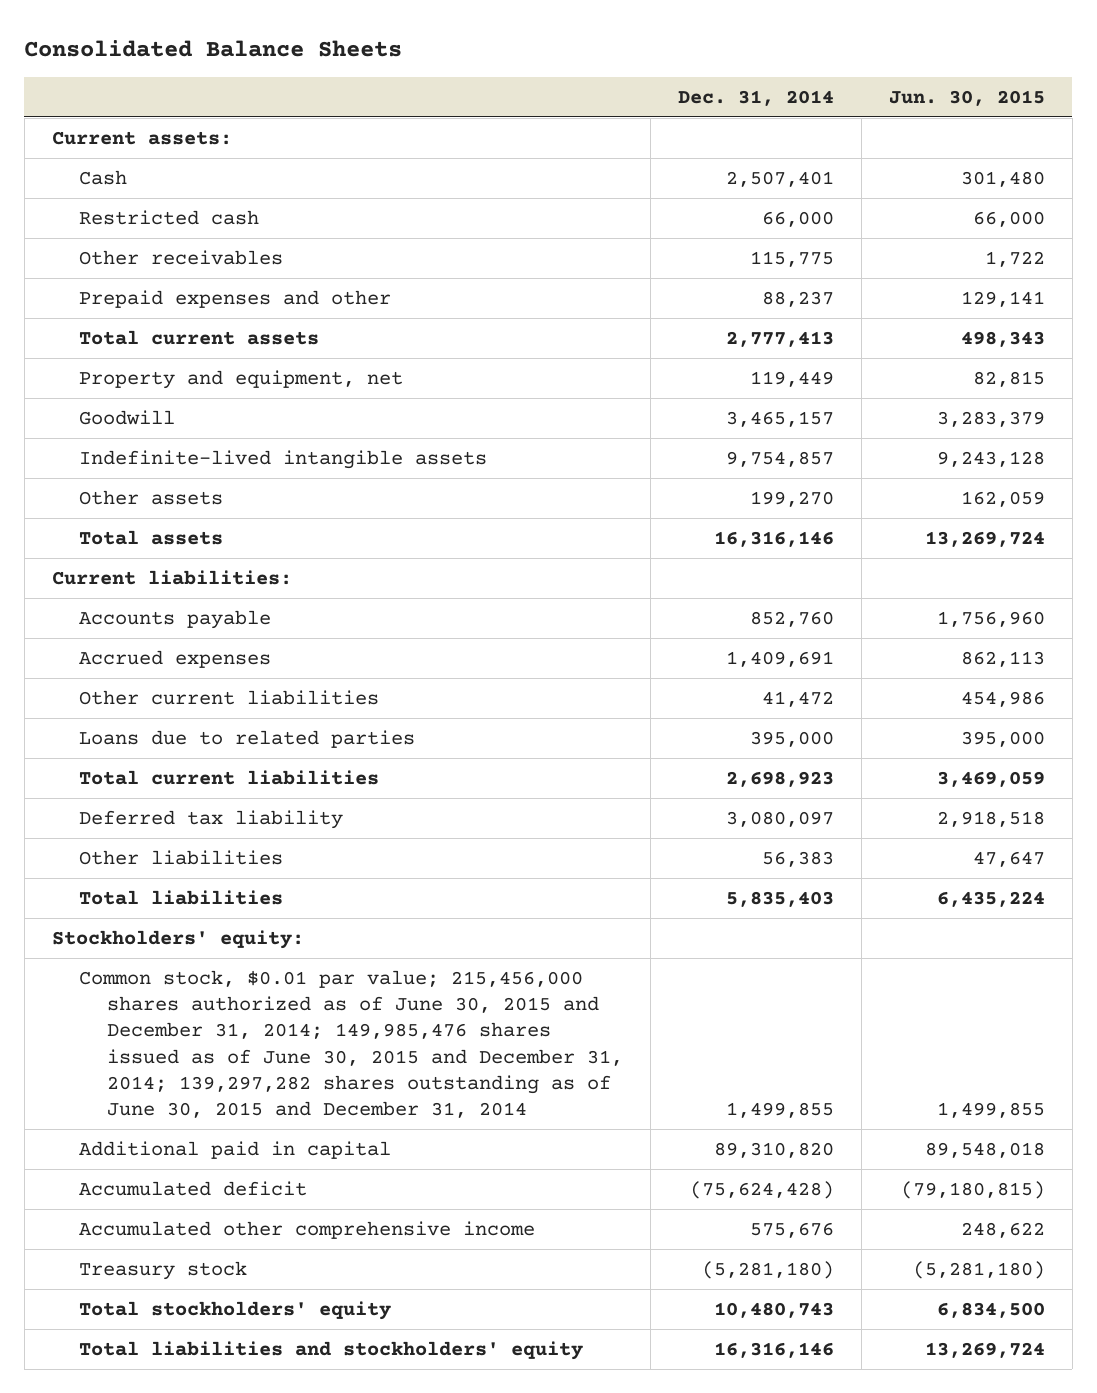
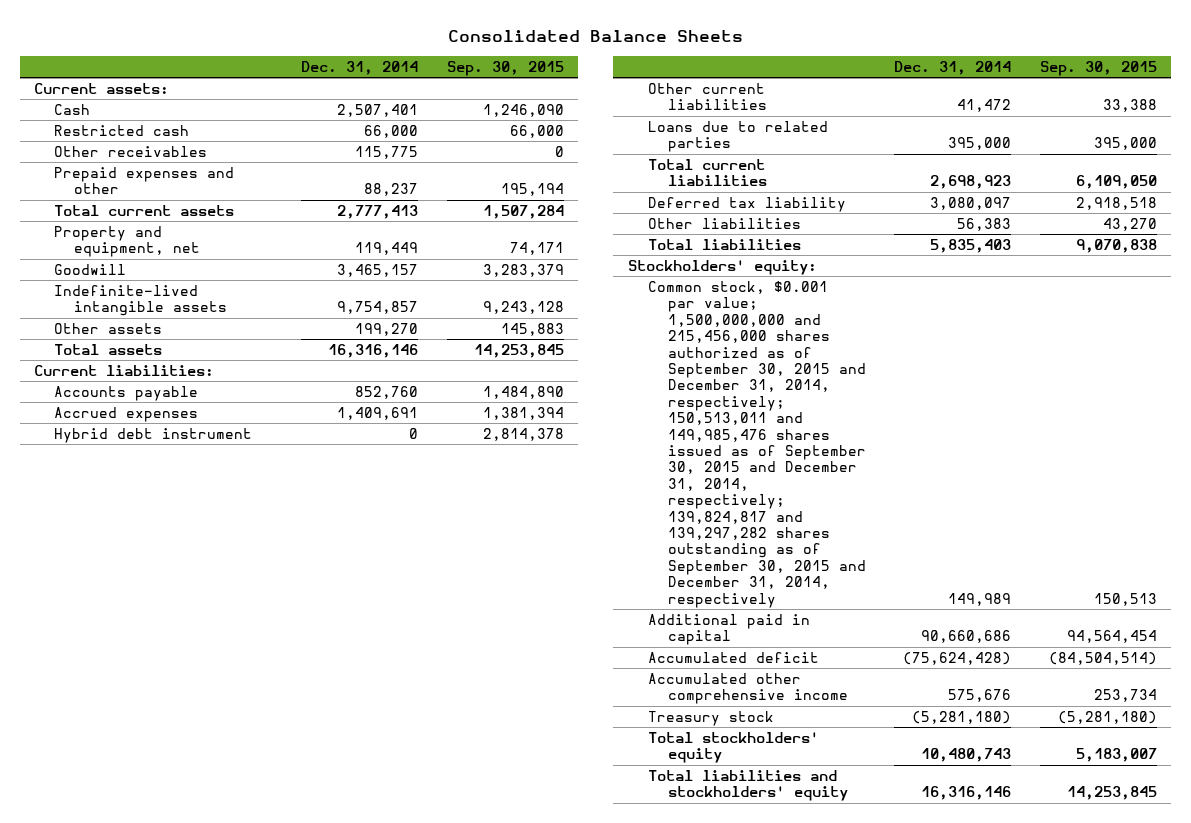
[888,89,1045,106] Jun. 30, 2015 -> none
none -> [446,61,564,77] Sep. 30, 2015
none -> [54,427,253,443] Hybrid debt instrument
[79,969,623,1119] Common stock, $0.01 par value; 215,456,000 shares authorized as of June 30, 2015 and December 31, 2014; 149,985,476 shares issued as of June 30, 2015 and December 31, 2014; 139,297,282 shares outstanding as of June 30, 2015 and December 31, 2014 -> [647,280,866,608] Common stock, $0.001 par value; 1,500,000,000 and 215,456,000 shares authorized as of September 30, 2015 and December 31, 2014, respectively; 150,513,011 and 149,985,476 shares issued as of September 30, 2015 and December 31, 2014, respectively; 139,824,817 and 139,297,282 shares outstanding as of September 30, 2015 and December 31, 2014, respectively
[725,1102,834,1119] 1,499,855 -> [948,592,1012,606] 149,989
[713,1141,834,1158] 89,310,820 -> [921,630,1012,644] 90,660,686

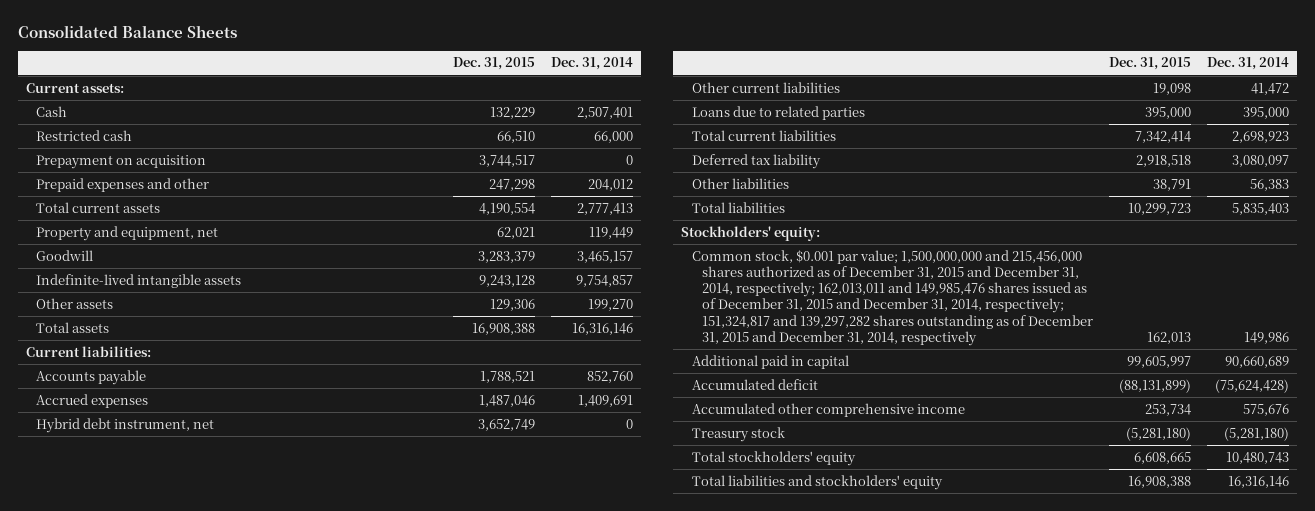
[446,61,564,77] Sep. 30, 2015 -> none
none -> [453,57,536,71] Dec. 31, 2015
[54,145,208,157] Other receivables -> none
none -> [36,154,207,169] Prepayment on acquisition
[364,183,419,197] 88,237 -> [588,178,634,191] 204,012
[54,427,253,443] Hybrid debt instrument -> [36,417,215,433] Hybrid debt instrument, net
[647,280,866,608] Common stock, $0.001 par value; 1,500,000,000 and 215,456,000 shares authorized as of September 30, 2015 and December 31, 2014, respectively; 150,513,011 and 149,985,476 shares issued as of September 30, 2015 and December 31, 2014, respectively; 139,824,817 and 139,297,282 shares outstanding as of September 30, 2015 and December 31, 2014, respectively -> [691,249,1093,346] Common stock, $0.001 par value; 1,500,000,000 and 215,456,000 shares authorized as of December 31, 2015 and December 31, 2014, respectively; 162,013,011 and 149,985,476 shares issued as of December 31, 2015 and December 31, 2014, respectively; 151,324,817 and 139,297,282 shares outstanding as of December 31, 2015 and December 31, 2014, respectively
[948,592,1012,606] 149,989 -> [1243,331,1289,344] 149,986
[921,630,1012,644] 90,660,686 -> [1224,355,1289,368] 90,660,689

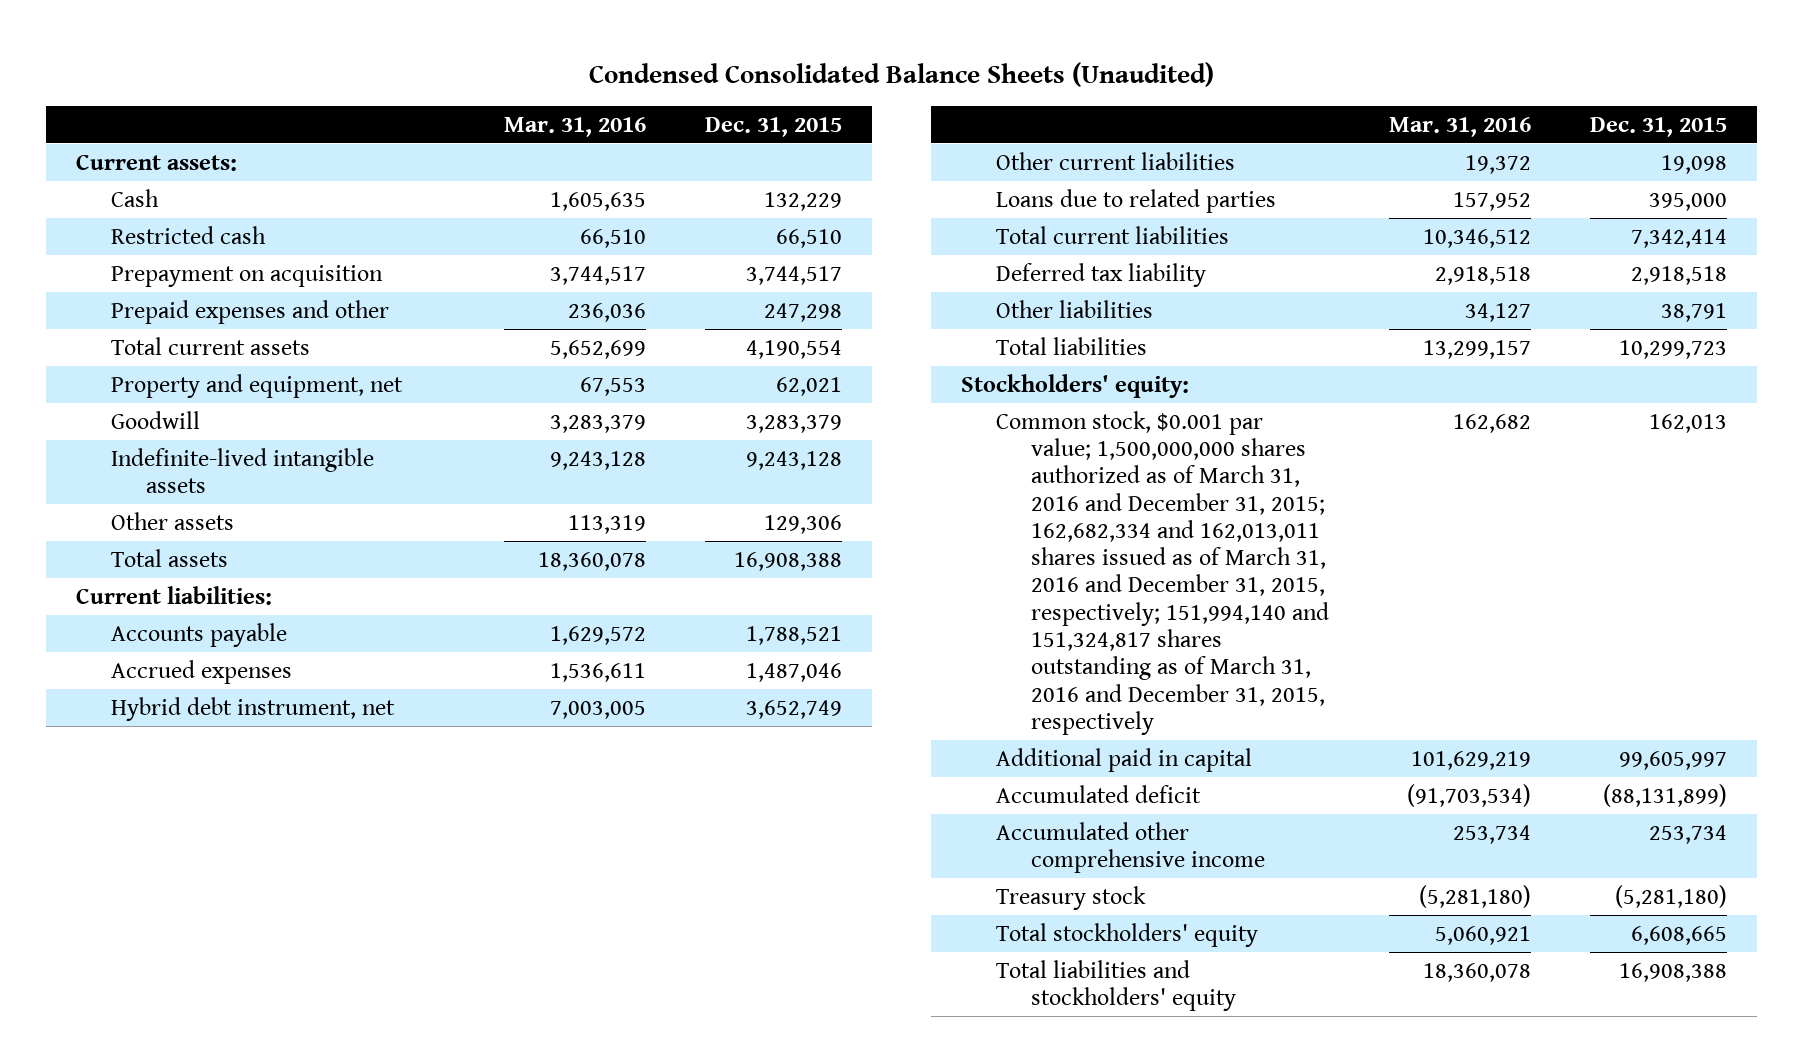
[17,24,237,38] Consolidated Balance Sheets -> [588,61,1214,87] Condensed Consolidated Balance Sheets (Unaudited)
[551,57,634,71] Dec. 31, 2014 -> none
none -> [503,116,646,137] Mar. 31, 2016
[691,249,1093,346] Common stock, $0.001 par value; 1,500,000,000 and 215,456,000 shares authorized as of December 31, 2015 and December 31, 2014, respectively; 162,013,011 and 149,985,476 shares issued as of December 31, 2015 and December 31, 2014, respectively; 151,324,817 and 139,297,282 shares outstanding as of December 31, 2015 and December 31, 2014, respectively -> [996,410,1330,736] Common stock, $0.001 par value; 1,500,000,000 shares authorized as of March 31, 2016 and December 31, 2015; 162,682,334 and 162,013,011 shares issued as of March 31, 2016 and December 31, 2015, respectively; 151,994,140 and 151,324,817 shares outstanding as of March 31, 2016 and December 31, 2015, respectively

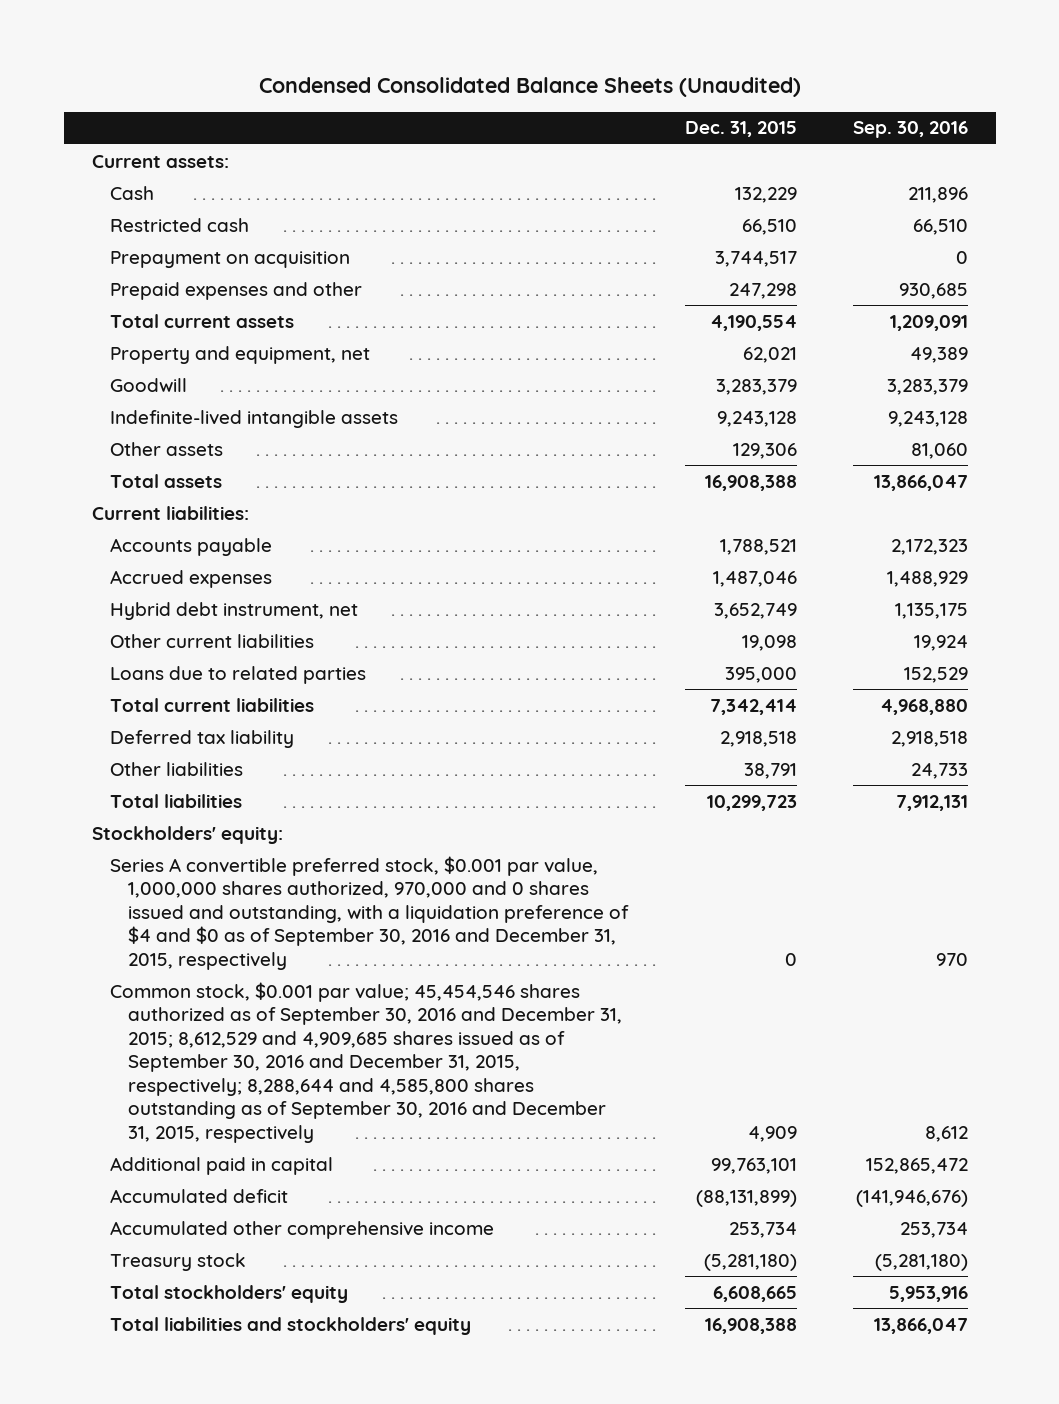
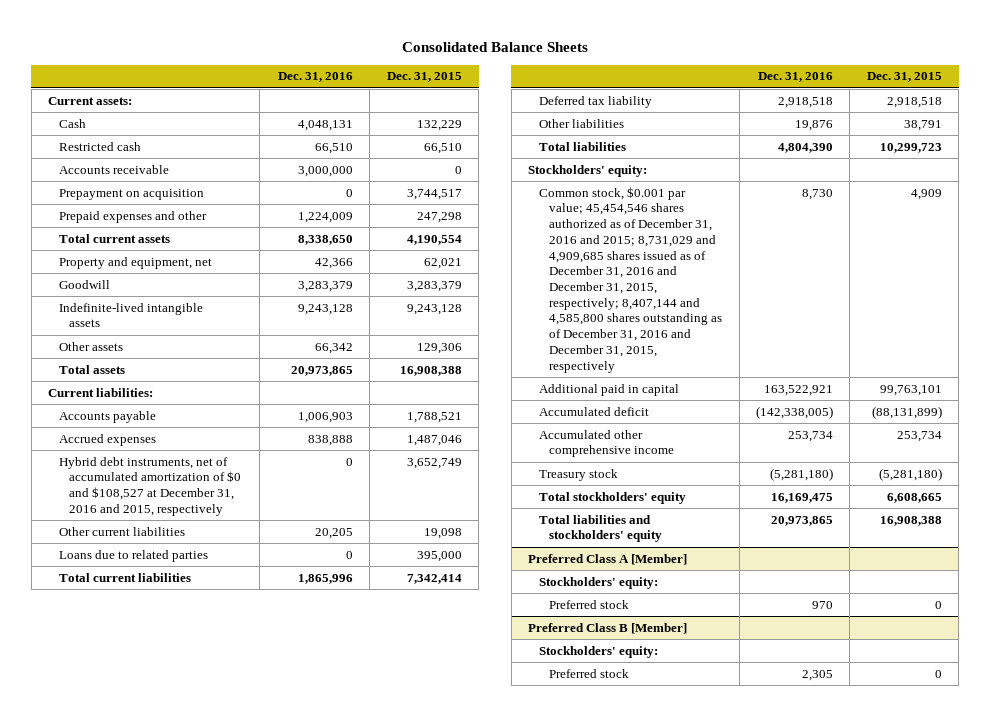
[258,76,801,97] Condensed Consolidated Balance Sheets (Unaudited) -> [402,41,589,52] Consolidated Balance Sheets
[852,121,968,139] Sep. 30, 2016 -> none
none -> [278,72,354,83] Dec. 31, 2016
none -> [58,164,169,174] Accounts receivable
[109,601,358,620] Hybrid debt instrument, net -> [58,456,242,516] Hybrid debt instruments, net of accumulated amortization of $0 and $108,527 at December 31, 2016 and 2015, respectively
[109,855,630,970] Series A convertible preferred stock, $0.001 par value, 1,000,000 shares authorized, 970,000 and 0 shares issued and outstanding, with a liquidation preference of $4 and $0 as of September 30, 2016 and December 31, 2015, respectively -> none
[109,981,623,1143] Common stock, $0.001 par value; 45,454,546 shares authorized as of September 30, 2016 and December 31, 2015; 8,612,529 and 4,909,685 shares issued as of September 30, 2016 and December 31, 2015, respectively; 8,288,644 and 4,585,800 shares outstanding as of September 30, 2016 and December 31, 2015, respectively -> [538,186,723,373] Common stock, $0.001 par value; 45,454,546 shares authorized as of December 31, 2016 and 2015; 8,731,029 and 4,909,685 shares issued as of December 31, 2016 and December 31, 2015, respectively; 8,407,144 and 4,585,800 shares outstanding as of December 31, 2016 and December 31, 2015, respectively
none -> [528,553,688,565] Preferred Class A [Member]
none -> [538,576,658,589] Stockholders' equity:
none -> [549,599,630,609] Preferred stock
none -> [528,622,688,634] Preferred Class B [Member]
none -> [538,645,658,658] Stockholders' equity:
none -> [549,668,630,678] Preferred stock

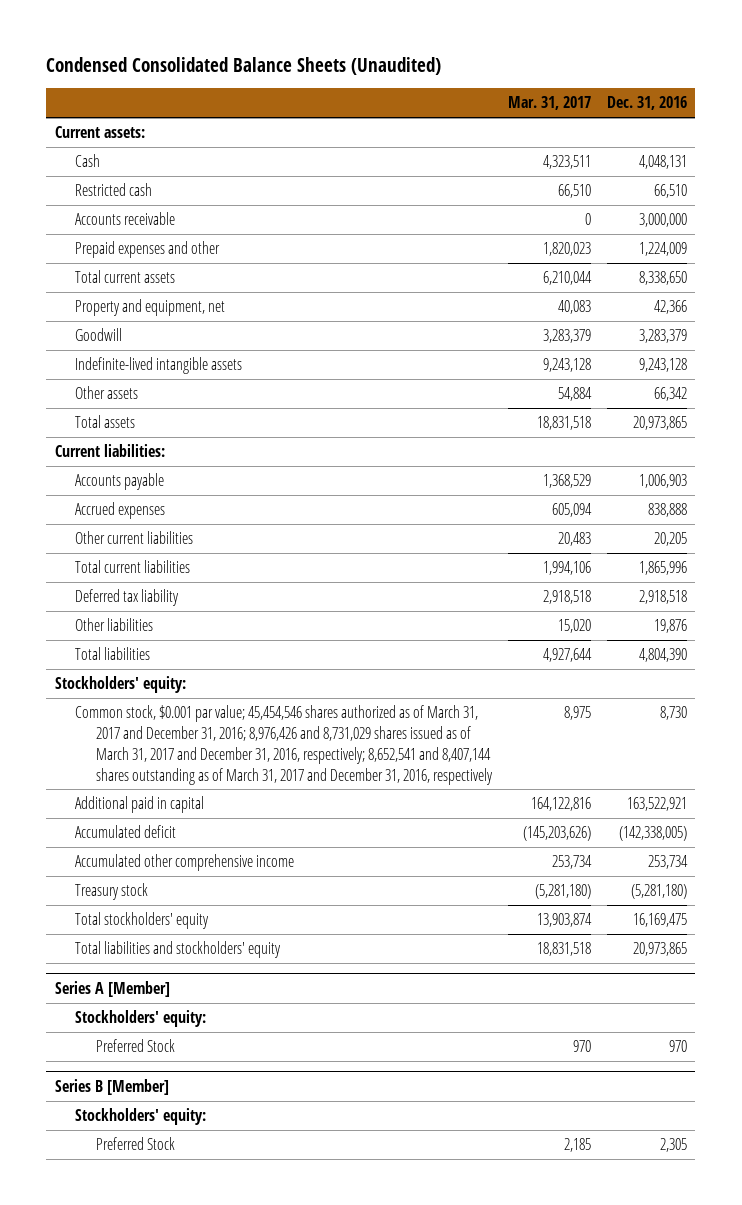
[402,41,589,52] Consolidated Balance Sheets -> [46,56,442,75] Condensed Consolidated Balance Sheets (Unaudited)
[386,72,462,83] Dec. 31, 2015 -> none
none -> [507,96,591,111] Mar. 31, 2017
[58,188,204,200] Prepayment on acquisition -> none
[58,456,242,516] Hybrid debt instruments, net of accumulated amortization of $0 and $108,527 at December 31, 2016 and 2015, respectively -> none
[58,549,208,562] Loans due to related parties -> none
[538,186,723,373] Common stock, $0.001 par value; 45,454,546 shares authorized as of December 31, 2016 and 2015; 8,731,029 and 4,909,685 shares issued as of December 31, 2016 and December 31, 2015, respectively; 8,407,144 and 4,585,800 shares outstanding as of December 31, 2016 and December 31, 2015, respectively -> [75,705,493,785] Common stock, $0.001 par value; 45,454,546 shares authorized as of March 31, 2017 and December 31, 2016; 8,976,426 and 8,731,029 shares issued as of March 31, 2017 and December 31, 2016, respectively; 8,652,541 and 8,407,144 shares outstanding as of March 31, 2017 and December 31, 2016, respectively
[528,553,688,565] Preferred Class A [Member] -> none
none -> [54,980,170,997] Series A [Member]
[528,622,688,634] Preferred Class B [Member] -> none
[549,599,630,609] Preferred stock -> [95,1039,175,1053] Preferred Stock
none -> [54,1078,169,1095] Series B [Member]
[549,668,630,678] Preferred stock -> [95,1137,175,1151] Preferred Stock

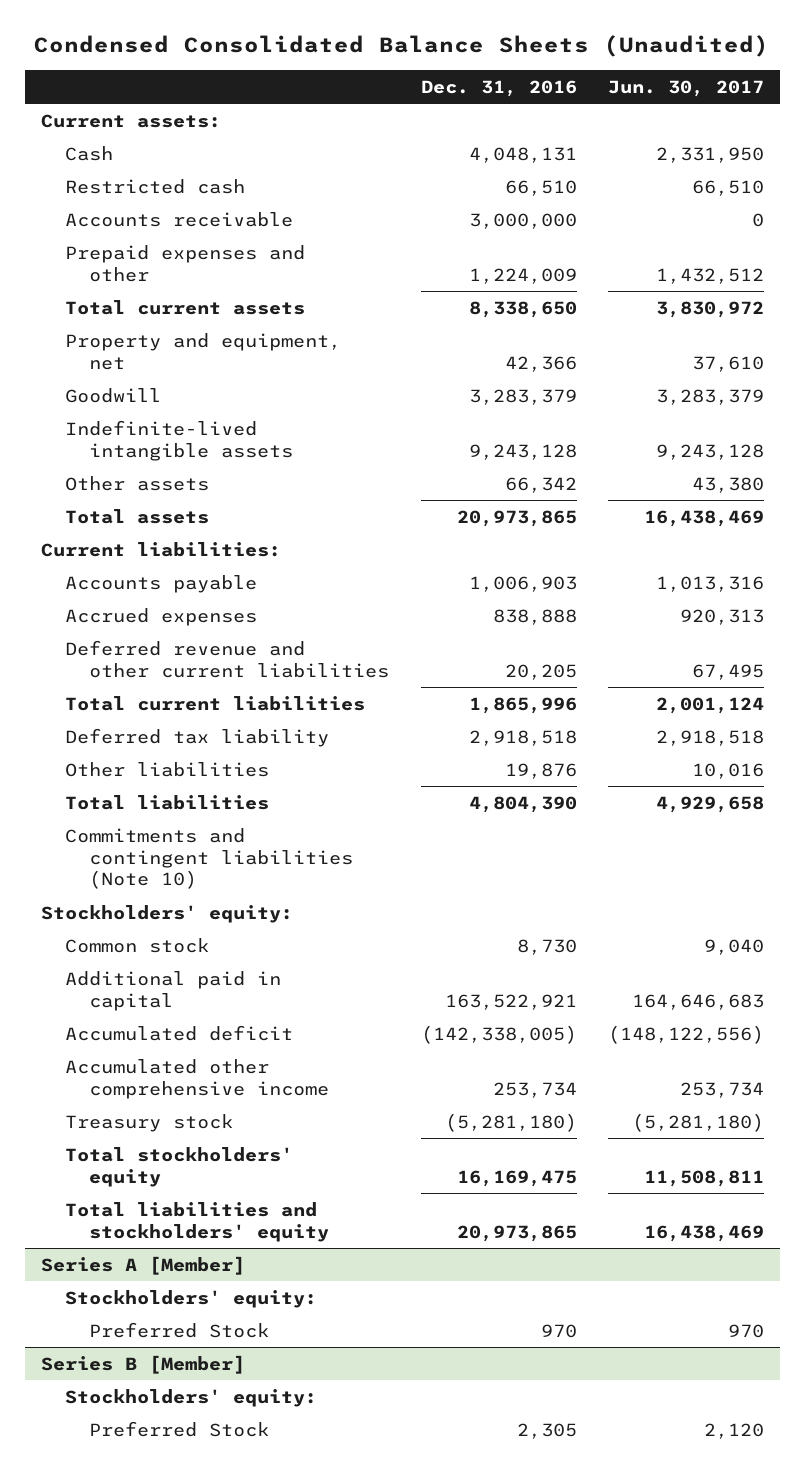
[507,96,591,111] Mar. 31, 2017 -> none
none -> [608,79,765,97] Jun. 30, 2017
[75,531,194,545] Other current liabilities -> [64,639,390,678] Deferred revenue and other current liabilities
none -> [64,827,354,890] Commitments and contingent liabilities (Note 10)
[75,705,493,785] Common stock, $0.001 par value; 45,454,546 shares authorized as of March 31, 2017 and December 31, 2016; 8,976,426 and 8,731,029 shares issued as of March 31, 2017 and December 31, 2016, respectively; 8,652,541 and 8,407,144 shares outstanding as of March 31, 2017 and December 31, 2016, respectively -> [64,937,209,953] Common stock

